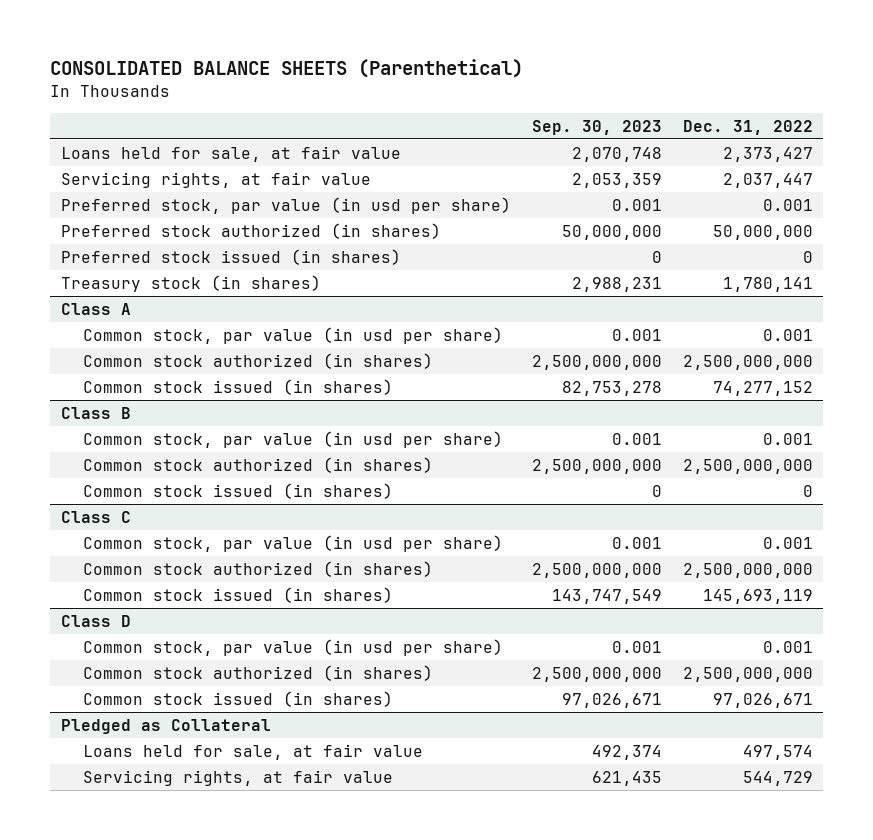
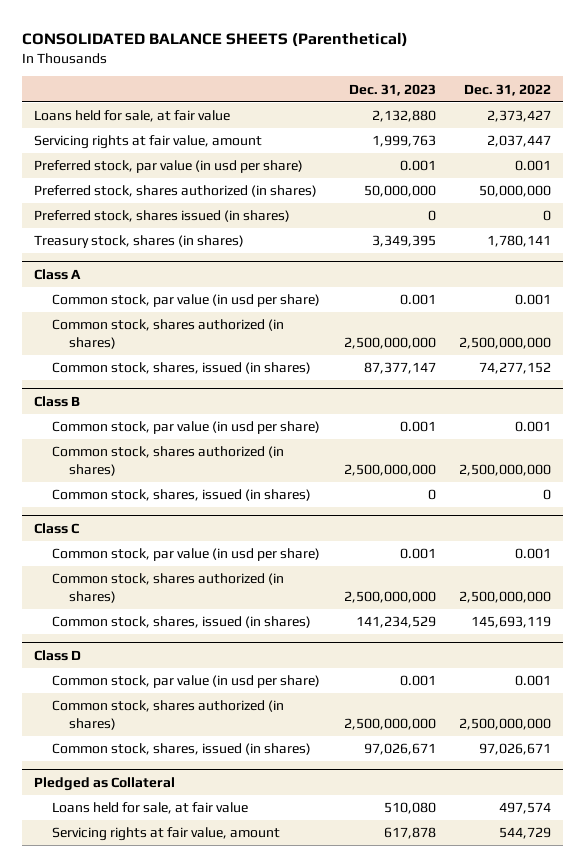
[531,119,662,135] Sep. 30, 2023 -> none
none -> [348,83,436,96] Dec. 31, 2023
[60,171,371,188] Servicing rights, at fair value -> [34,135,263,150] Servicing rights at fair value, amount
[60,222,441,239] Preferred stock authorized (in shares) -> [34,185,318,198] Preferred stock, shares authorized (in shares)
[60,248,401,265] Preferred stock issued (in shares) -> [34,210,291,223] Preferred stock, shares issued (in shares)
[60,274,321,292] Treasury stock (in shares) -> [34,235,245,249] Treasury stock, shares (in shares)
[83,352,434,369] Common stock authorized (in shares) -> [51,319,284,349] Common stock, shares authorized (in shares)
[83,378,394,395] Common stock issued (in shares) -> [51,362,311,375] Common stock, shares, issued (in shares)
[83,456,434,473] Common stock authorized (in shares) -> [51,446,284,476] Common stock, shares authorized (in shares)
[83,482,394,499] Common stock issued (in shares) -> [51,489,311,502] Common stock, shares, issued (in shares)
[83,560,434,577] Common stock authorized (in shares) -> [51,573,284,603] Common stock, shares authorized (in shares)
[83,586,394,603] Common stock issued (in shares) -> [51,616,311,629] Common stock, shares, issued (in shares)
[83,664,434,681] Common stock authorized (in shares) -> [51,700,284,730] Common stock, shares authorized (in shares)
[83,690,394,707] Common stock issued (in shares) -> [51,743,311,756] Common stock, shares, issued (in shares)
[83,769,394,786] Servicing rights, at fair value -> [51,827,280,842] Servicing rights at fair value, amount

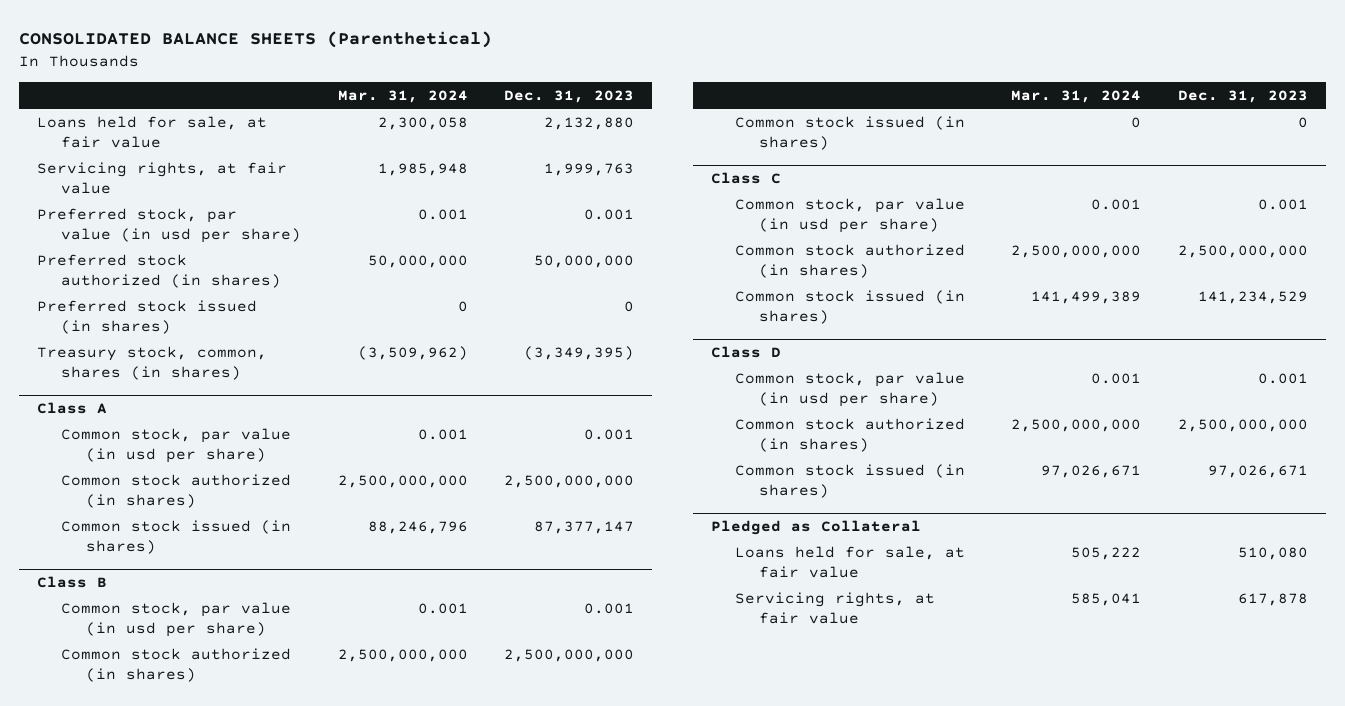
[464,83,552,96] Dec. 31, 2022 -> none
none -> [337,90,468,104] Mar. 31, 2024
[34,135,263,150] Servicing rights at fair value, amount -> [37,161,288,194] Servicing rights, at fair value
[34,185,318,198] Preferred stock, shares authorized (in shares) -> [37,253,282,288] Preferred stock authorized (in shares)
[34,210,291,223] Preferred stock, shares issued (in shares) -> [37,299,258,334] Preferred stock issued (in shares)
[34,235,245,249] Treasury stock, shares (in shares) -> [37,345,268,380] Treasury stock, common, shares (in shares)
[371,235,436,248] 3,349,395 -> [523,345,634,360] (3,349,395)
[51,319,284,349] Common stock, shares authorized (in shares) -> [61,473,292,508] Common stock authorized (in shares)
[51,362,311,375] Common stock, shares, issued (in shares) -> [61,519,292,554] Common stock issued (in shares)
[51,446,284,476] Common stock, shares authorized (in shares) -> [61,647,292,682] Common stock authorized (in shares)
[51,489,311,502] Common stock, shares, issued (in shares) -> [735,115,966,150] Common stock issued (in shares)
[51,573,284,603] Common stock, shares authorized (in shares) -> [735,243,966,278] Common stock authorized (in shares)
[51,616,311,629] Common stock, shares, issued (in shares) -> [735,289,966,324] Common stock issued (in shares)
[51,700,284,730] Common stock, shares authorized (in shares) -> [735,417,966,452] Common stock authorized (in shares)
[51,743,311,756] Common stock, shares, issued (in shares) -> [735,463,966,498] Common stock issued (in shares)
[51,827,280,842] Servicing rights at fair value, amount -> [735,591,936,624] Servicing rights, at fair value

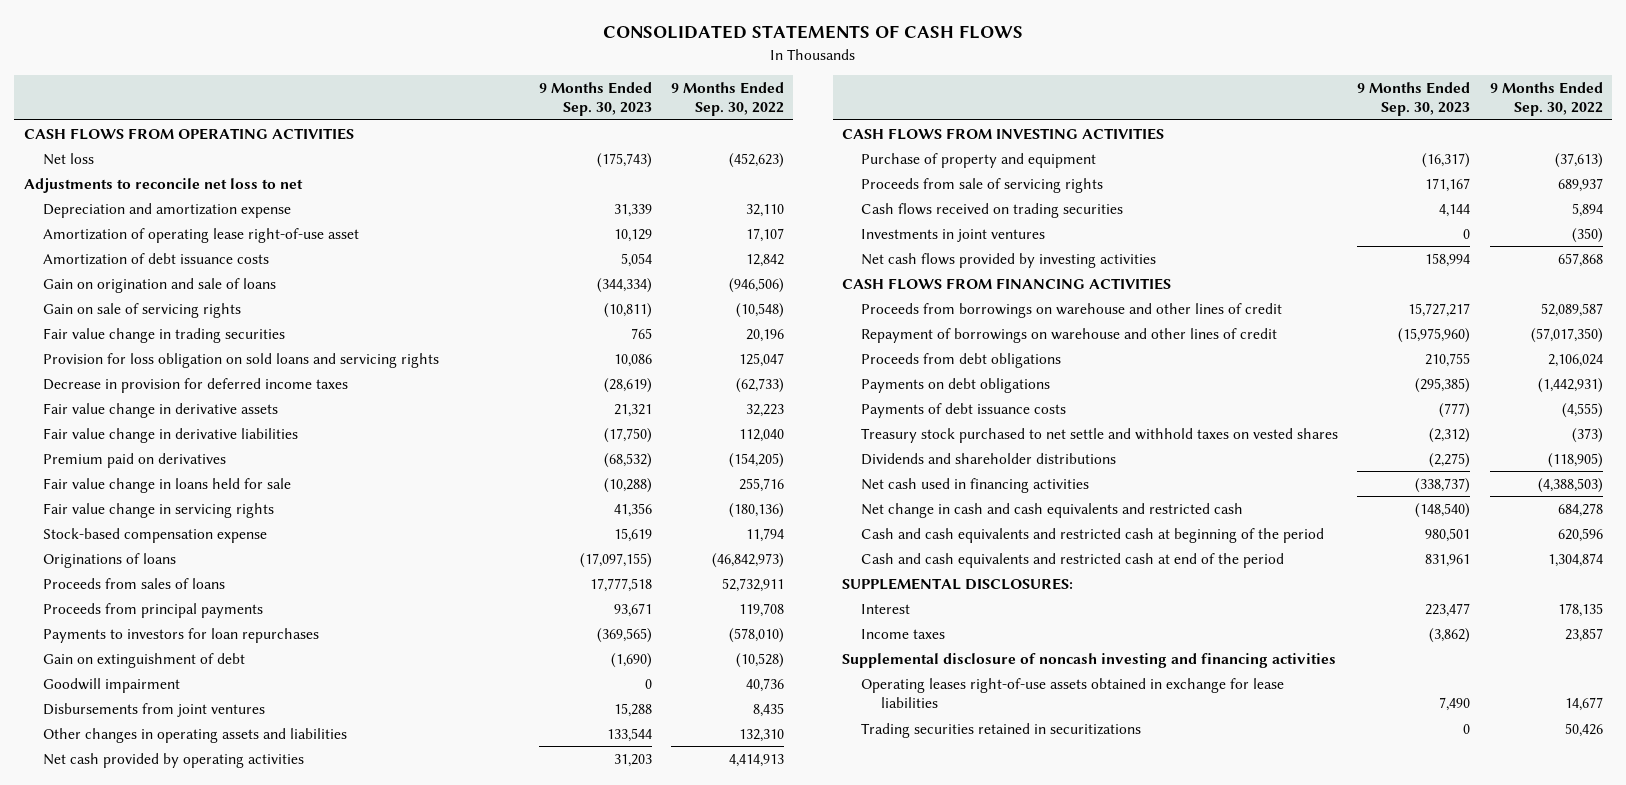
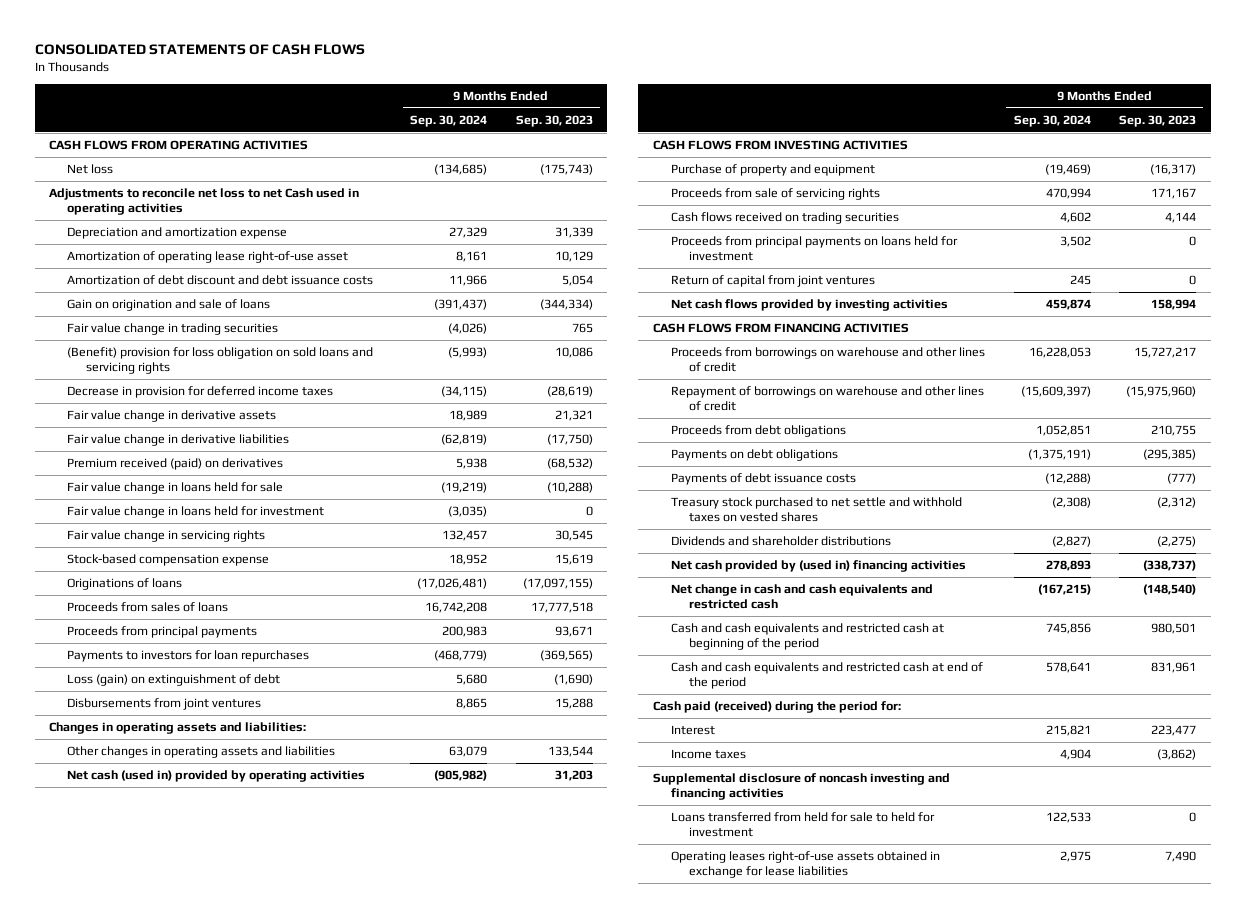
[670,82,784,117] 9 Months Ended Sep. 30, 2022 -> none
none -> [409,114,487,127] Sep. 30, 2024
[23,177,303,193] Adjustments to reconcile net loss to net -> [49,187,360,216] Adjustments to reconcile net loss to net Cash used in operating activities
[42,252,269,265] Amortization of debt issuance costs -> [67,274,374,285] Amortization of debt discount and debt issuance costs
[42,302,241,318] Gain on sale of servicing rights -> none
[42,352,439,368] Provision for loss obligation on sold loans and servicing rights -> [67,346,374,375] (Benefit) provision for loss obligation on sold loans and servicing rights
[42,452,226,468] Premium paid on derivatives -> [67,457,284,470] Premium received (paid) on derivatives
none -> [67,505,325,518] Fair value change in loans held for investment
[613,502,652,517] 41,356 -> [554,529,593,541] 30,545
[42,677,180,693] Goodwill impairment -> none
[42,652,245,668] Gain on extinguishment of debt -> [67,673,281,686] Loss (gain) on extinguishment of debt
none -> [49,721,307,734] Changes in operating assets and liabilities:
[42,752,304,768] Net cash provided by operating activities -> [67,769,366,782] Net cash (used in) provided by operating activities
[861,228,1046,242] Investments in joint ventures -> none
none -> [670,235,958,262] Proceeds from principal payments on loans held for investment
none -> [670,274,875,287] Return of capital from joint ventures
[861,477,1090,493] Net cash used in financing activities -> [670,559,966,572] Net cash provided by (used in) financing activities
[842,577,1074,590] SUPPLEMENTAL DISCLOSURES: -> none
none -> [652,700,901,713] Cash paid (received) during the period for:
none -> [670,811,935,838] Loans transferred from held for sale to held for investment
[861,722,1142,738] Trading securities retained in securitizations -> none

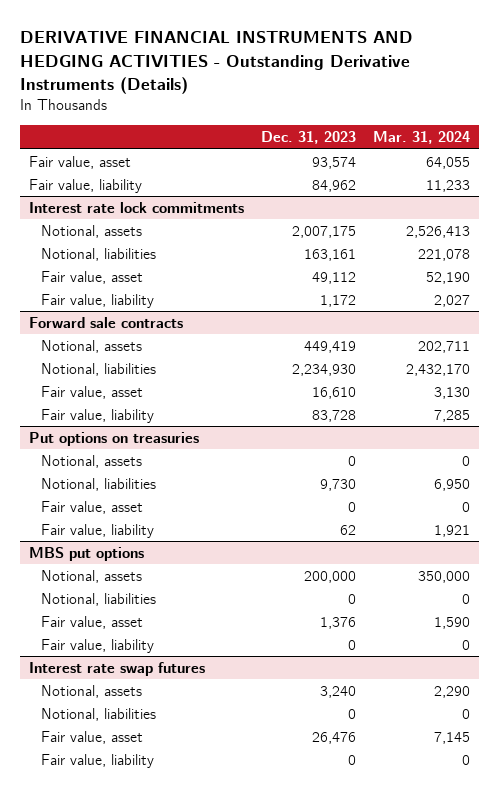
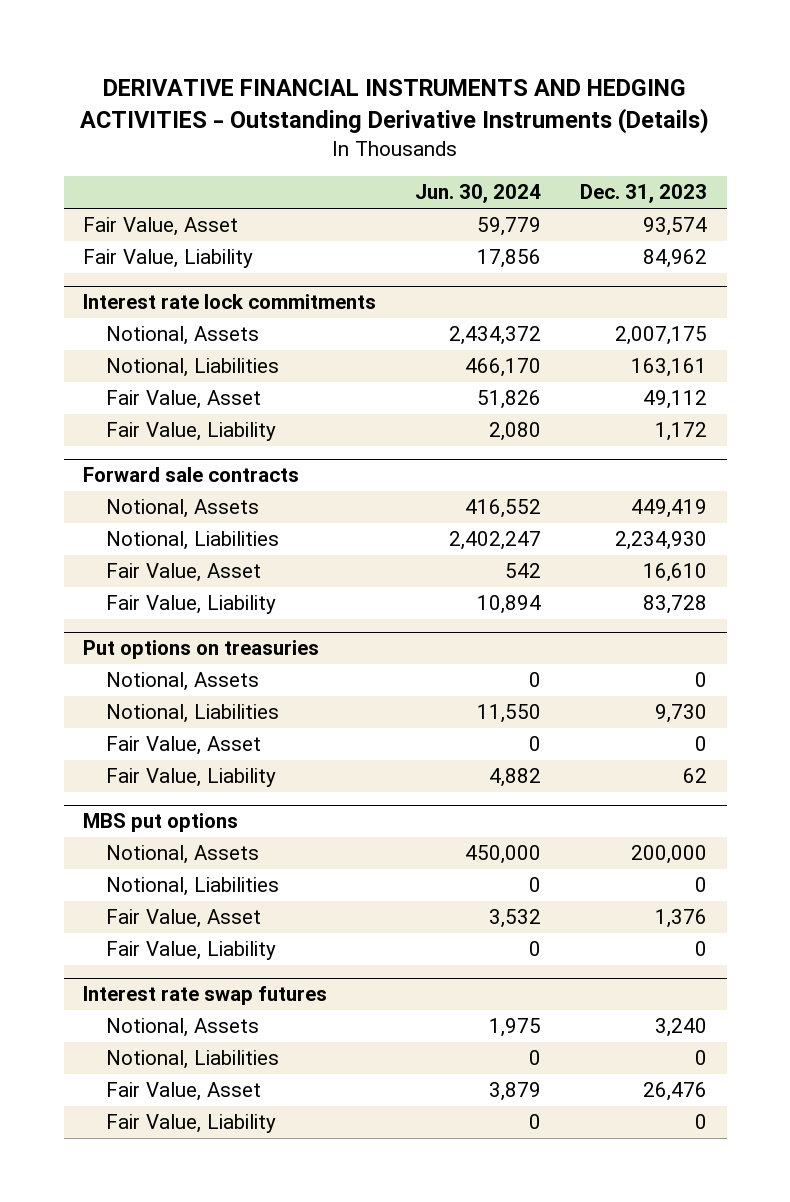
[373,131,471,145] Mar. 31, 2024 -> none
none -> [415,184,542,204] Jun. 30, 2024
[28,155,131,169] Fair value, asset -> [83,217,239,237] Fair Value, Asset
[28,178,142,193] Fair value, liability -> [83,249,254,269] Fair Value, Liability
[41,224,143,238] Notional, assets -> [105,326,259,346] Notional, Assets
[41,247,157,261] Notional, liabilities -> [105,358,279,378] Notional, Liabilities
[41,270,144,284] Fair value, asset -> [105,390,261,410] Fair Value, Asset
[41,293,155,308] Fair value, liability -> [105,422,276,442] Fair Value, Liability
[41,339,143,353] Notional, assets -> [105,499,259,519] Notional, Assets
[41,362,157,376] Notional, liabilities -> [105,531,279,551] Notional, Liabilities
[41,385,144,399] Fair value, asset -> [105,563,261,583] Fair Value, Asset
[41,408,155,423] Fair value, liability -> [105,595,276,615] Fair Value, Liability
[41,454,143,468] Notional, assets -> [105,672,259,692] Notional, Assets
[41,477,157,491] Notional, liabilities -> [105,704,279,724] Notional, Liabilities
[41,500,144,514] Fair value, asset -> [105,736,261,756] Fair Value, Asset
[41,523,155,538] Fair value, liability -> [105,768,276,788] Fair Value, Liability
[41,569,143,583] Notional, assets -> [105,845,259,865] Notional, Assets
[41,592,157,606] Notional, liabilities -> [105,877,279,897] Notional, Liabilities
[41,615,144,629] Fair value, asset -> [105,909,261,929] Fair Value, Asset
[41,638,155,653] Fair value, liability -> [105,941,276,961] Fair Value, Liability
[41,684,143,698] Notional, assets -> [105,1018,259,1038] Notional, Assets
[41,707,157,721] Notional, liabilities -> [105,1050,279,1070] Notional, Liabilities
[41,730,144,744] Fair value, asset -> [105,1082,261,1102] Fair Value, Asset
[41,753,155,768] Fair value, liability -> [105,1114,276,1134] Fair Value, Liability

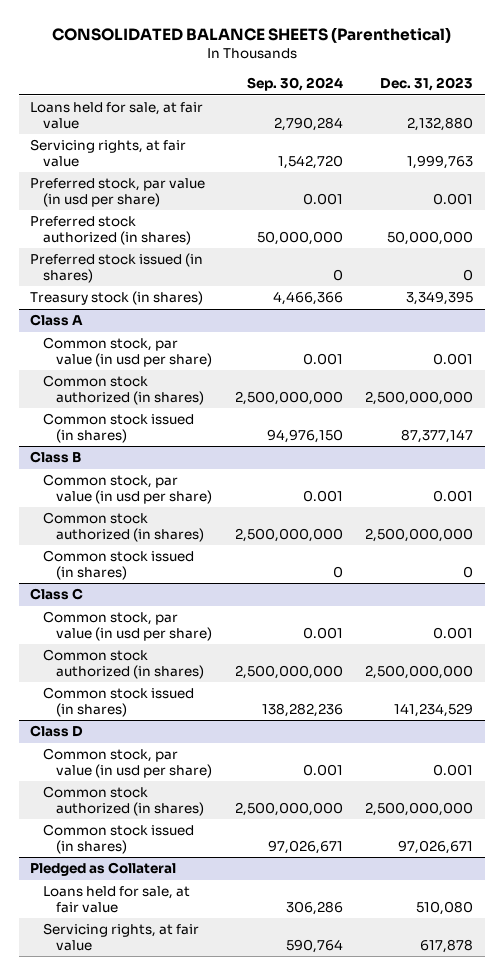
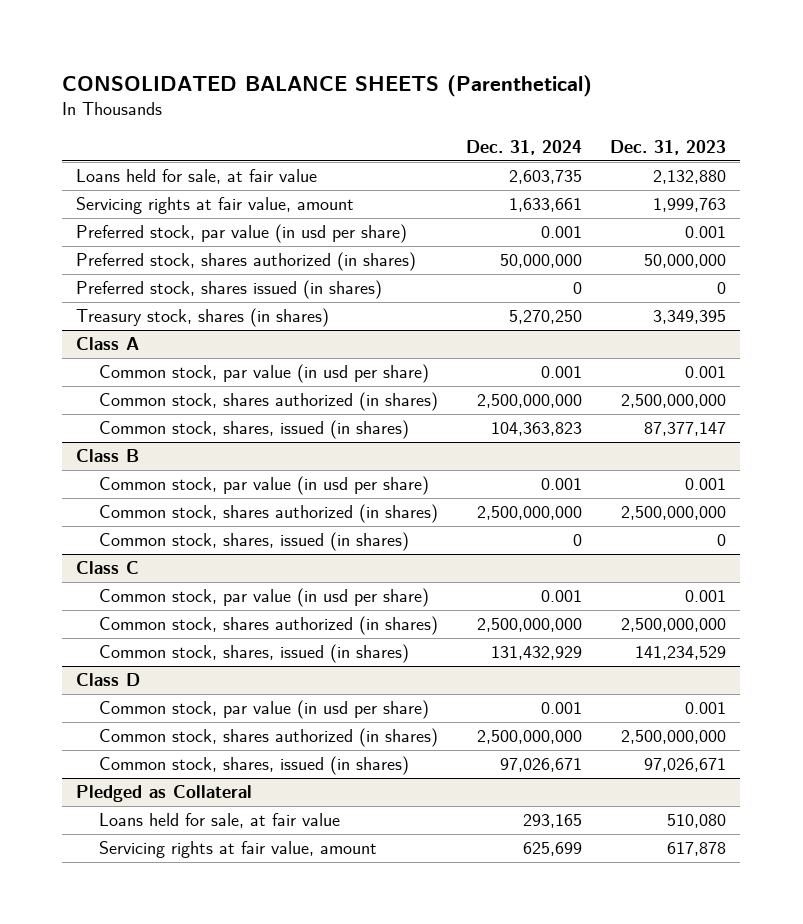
[246,77,343,92] Sep. 30, 2024 -> none
none -> [465,140,582,156] Dec. 31, 2024
[29,139,186,168] Servicing rights, at fair value -> [76,197,355,215] Servicing rights at fair value, amount
[29,216,192,246] Preferred stock authorized (in shares) -> [76,252,417,272] Preferred stock, shares authorized (in shares)
[29,253,203,284] Preferred stock issued (in shares) -> [76,280,383,300] Preferred stock, shares issued (in shares)
[29,291,203,306] Treasury stock (in shares) -> [76,308,330,328] Treasury stock, shares (in shares)
[43,375,205,406] Common stock authorized (in shares) -> [98,392,438,412] Common stock, shares authorized (in shares)
[43,413,195,444] Common stock issued (in shares) -> [98,420,409,440] Common stock, shares, issued (in shares)
[43,512,205,543] Common stock authorized (in shares) -> [98,504,438,524] Common stock, shares authorized (in shares)
[43,550,195,581] Common stock issued (in shares) -> [98,532,409,552] Common stock, shares, issued (in shares)
[43,649,205,680] Common stock authorized (in shares) -> [98,616,438,636] Common stock, shares authorized (in shares)
[43,687,195,718] Common stock issued (in shares) -> [98,644,409,664] Common stock, shares, issued (in shares)
[43,786,205,817] Common stock authorized (in shares) -> [98,728,438,748] Common stock, shares authorized (in shares)
[43,824,195,855] Common stock issued (in shares) -> [98,756,409,776] Common stock, shares, issued (in shares)
[43,923,200,952] Servicing rights, at fair value -> [98,841,377,859] Servicing rights at fair value, amount

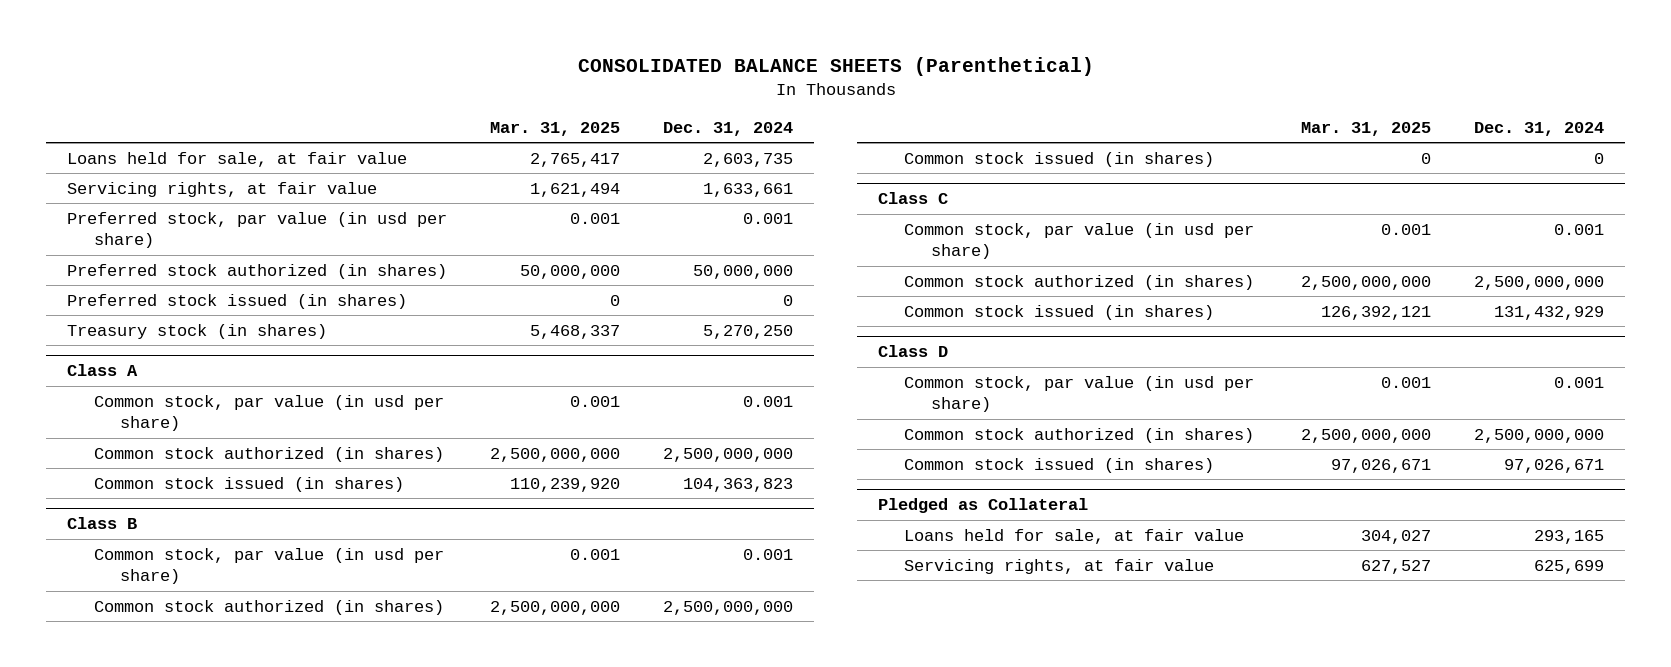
[610,140,727,156] Dec. 31, 2023 -> none
none -> [490,121,621,136] Mar. 31, 2025
[76,197,355,215] Servicing rights at fair value, amount -> [67,181,378,197] Servicing rights, at fair value
[76,252,417,272] Preferred stock, shares authorized (in shares) -> [67,263,448,279] Preferred stock authorized (in shares)
[76,280,383,300] Preferred stock, shares issued (in shares) -> [67,293,408,309] Preferred stock issued (in shares)
[76,308,330,328] Treasury stock, shares (in shares) -> [67,323,328,339] Treasury stock (in shares)
[98,392,438,412] Common stock, shares authorized (in shares) -> [93,446,444,462] Common stock authorized (in shares)
[98,420,409,440] Common stock, shares, issued (in shares) -> [93,476,404,492] Common stock issued (in shares)
[98,504,438,524] Common stock, shares authorized (in shares) -> [93,599,444,615] Common stock authorized (in shares)
[98,532,409,552] Common stock, shares, issued (in shares) -> [904,151,1215,167] Common stock issued (in shares)
[98,616,438,636] Common stock, shares authorized (in shares) -> [904,274,1255,290] Common stock authorized (in shares)
[98,644,409,664] Common stock, shares, issued (in shares) -> [904,304,1215,320] Common stock issued (in shares)
[98,728,438,748] Common stock, shares authorized (in shares) -> [904,427,1255,443] Common stock authorized (in shares)
[98,756,409,776] Common stock, shares, issued (in shares) -> [904,457,1215,473] Common stock issued (in shares)
[98,841,377,859] Servicing rights at fair value, amount -> [904,558,1215,574] Servicing rights, at fair value

